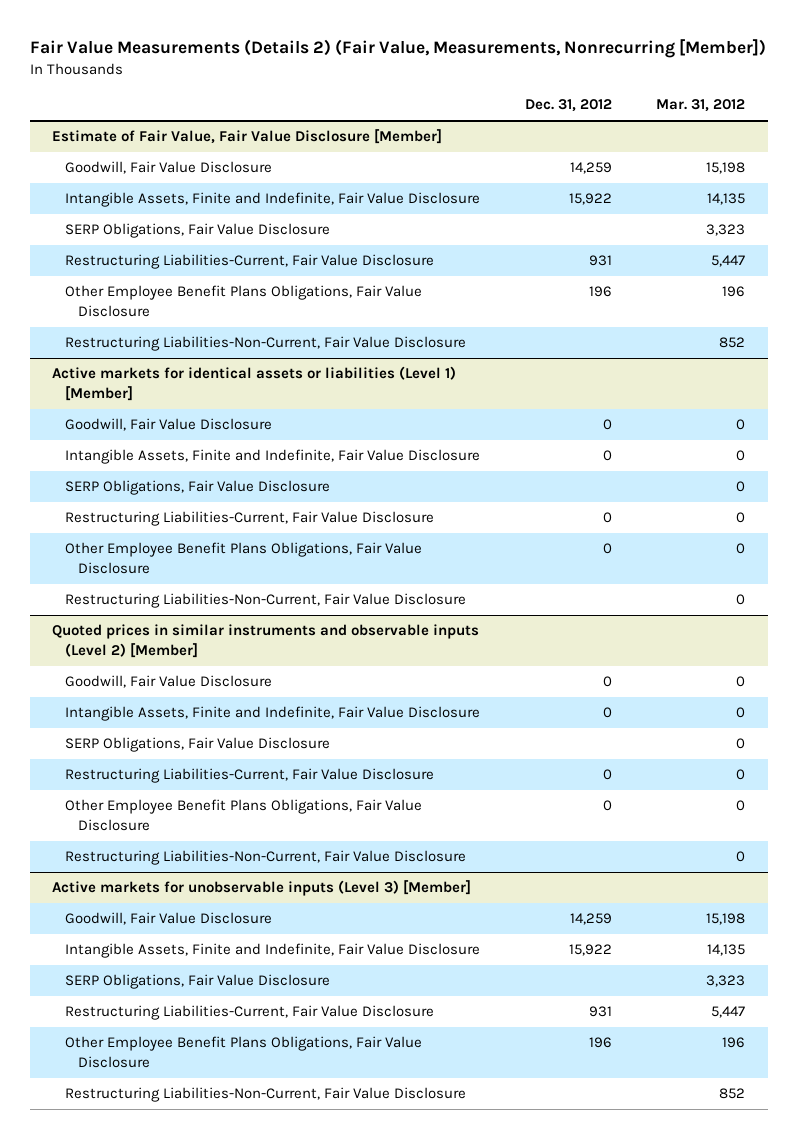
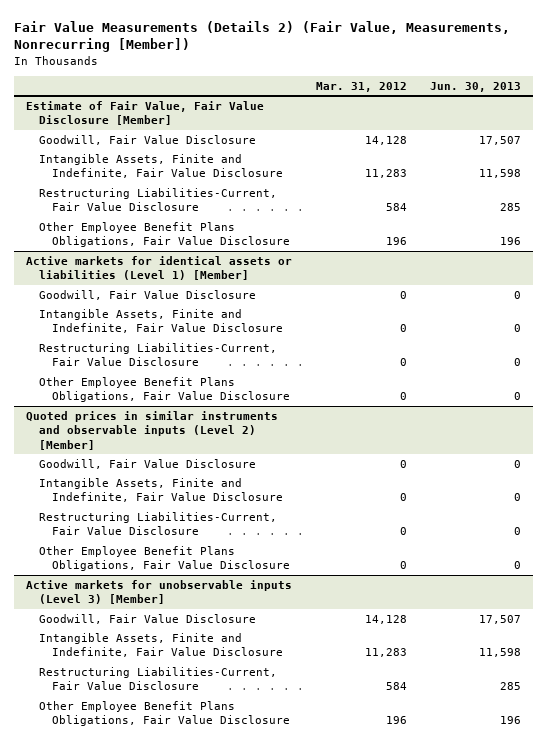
[524,99,612,113] Dec. 31, 2012 -> none
none -> [430,81,522,92] Jun. 30, 2013
[64,223,330,239] SERP Obligations, Fair Value Disclosure -> none
[706,162,746,175] 15,198 -> [364,135,407,145] 14,128
[707,193,746,206] 14,135 -> [364,169,407,179] 11,283
[711,255,746,268] 5,447 -> [385,203,407,212] 584
[64,336,466,352] Restructuring Liabilities-Non-Current, Fair Value Disclosure -> none
[64,480,330,496] SERP Obligations, Fair Value Disclosure -> none
[64,593,466,609] Restructuring Liabilities-Non-Current, Fair Value Disclosure -> none
[64,737,330,753] SERP Obligations, Fair Value Disclosure -> none
[64,850,466,866] Restructuring Liabilities-Non-Current, Fair Value Disclosure -> none
[64,974,330,990] SERP Obligations, Fair Value Disclosure -> none
[706,913,746,926] 15,198 -> [364,614,407,624] 14,128
[707,944,746,957] 14,135 -> [364,648,407,658] 11,283
[711,1006,746,1019] 5,447 -> [385,682,407,691] 584
[64,1087,466,1103] Restructuring Liabilities-Non-Current, Fair Value Disclosure -> none

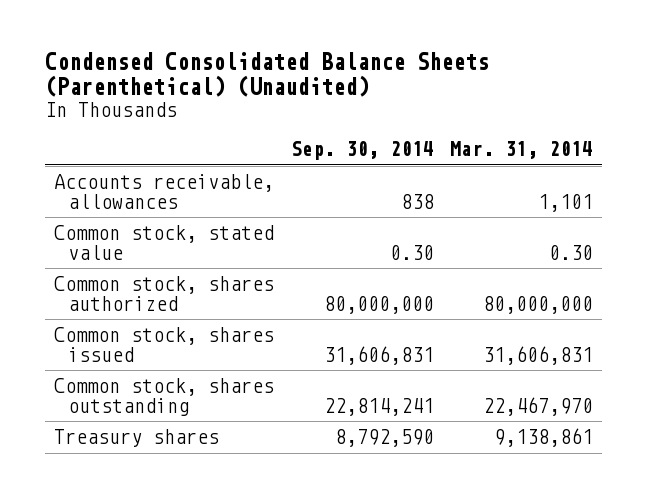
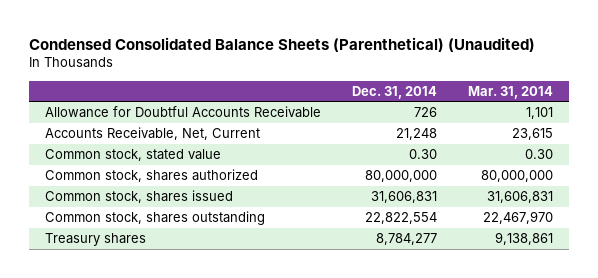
[290,141,434,161] Sep. 30, 2014 -> none
none -> [352,85,438,99] Dec. 31, 2014
[53,174,274,209] Accounts receivable, allowances -> [45,106,322,119] Allowance for Doubtful Accounts Receivable
none -> [45,127,261,141] Accounts Receivable, Net, Current

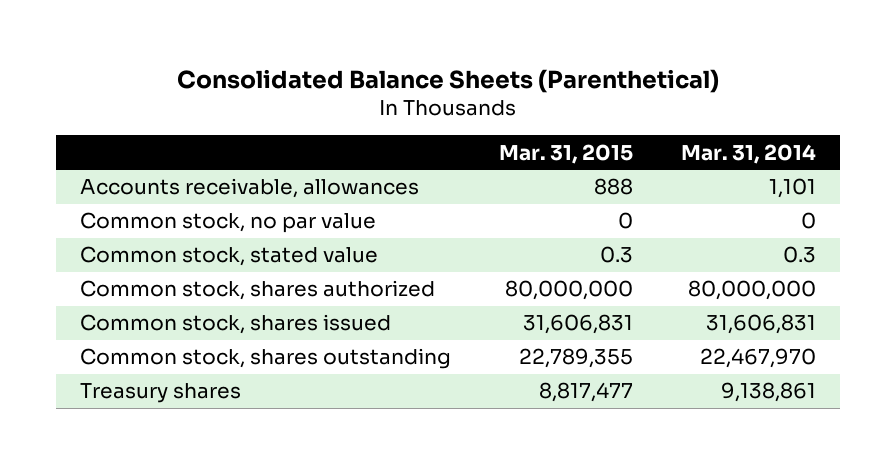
[29,36,536,52] Condensed Consolidated Balance Sheets (Parenthetical) (Unaudited) -> [176,68,719,93] Consolidated Balance Sheets (Parenthetical)
[352,85,438,99] Dec. 31, 2014 -> none
none -> [498,143,633,164] Mar. 31, 2015
[45,127,261,141] Accounts Receivable, Net, Current -> none
[45,106,322,119] Allowance for Doubtful Accounts Receivable -> [79,178,419,199] Accounts receivable, allowances
none -> [79,212,376,234] Common stock, no par value
[525,149,554,160] 0.30 -> [783,246,817,264] 0.3

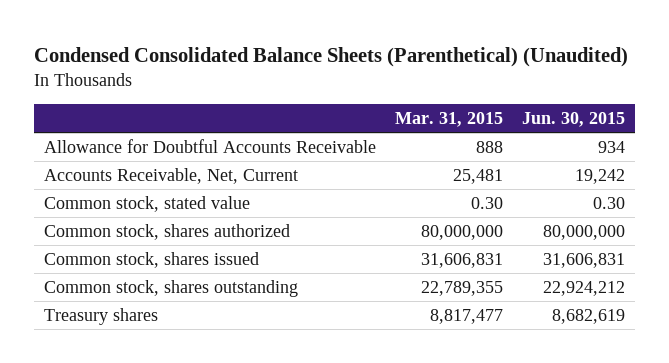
[176,68,719,93] Consolidated Balance Sheets (Parenthetical) -> [33,46,628,67] Condensed Consolidated Balance Sheets (Parenthetical) (Unaudited)
[681,143,817,164] Mar. 31, 2014 -> none
none -> [522,111,626,127] Jun. 30, 2015
[79,212,376,234] Common stock, no par value -> none
[79,178,419,199] Accounts receivable, allowances -> [43,138,376,153] Allowance for Doubtful Accounts Receivable
none -> [43,167,298,184] Accounts Receivable, Net, Current
[599,246,633,264] 0.3 -> [471,196,504,209] 0.30

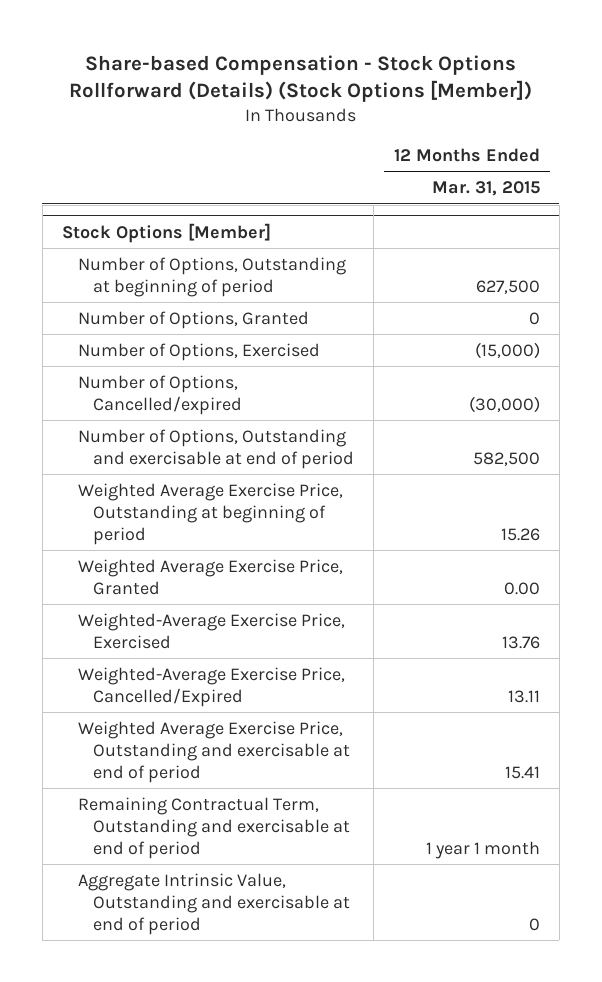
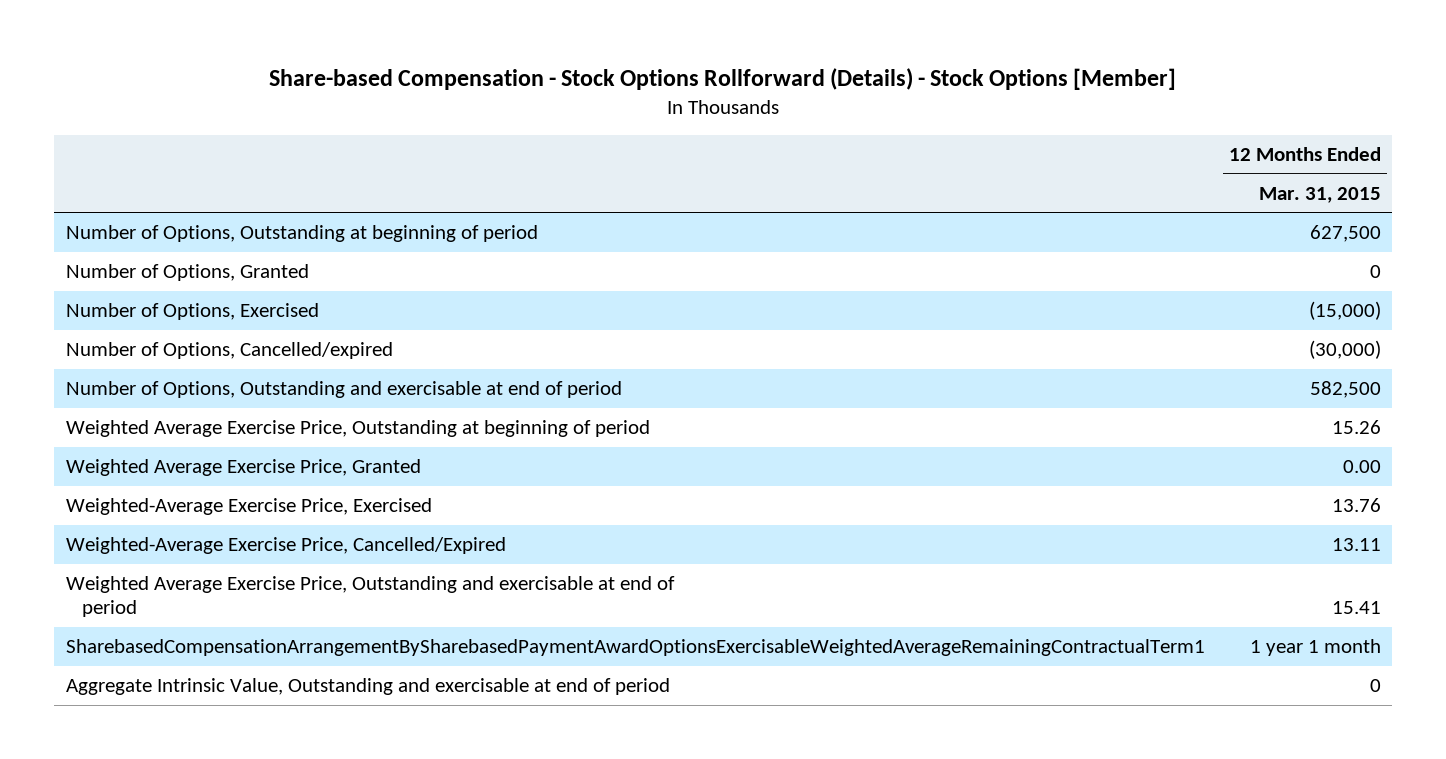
[68,54,532,103] Share-based Compensation - Stock Options Rollforward (Details) (Stock Options [Member]) -> [269,67,1177,90] Share-based Compensation - Stock Options Rollforward (Details) - Stock Options [Member]
[61,222,271,243] Stock Options [Member] -> none
[77,796,351,859] Remaining Contractual Term, Outstanding and exercisable at end of period -> [65,639,1205,657] SharebasedCompensationArrangementBySharebasedPaymentAwardOptionsExercisableWeightedAverageRemainingContractualTerm1

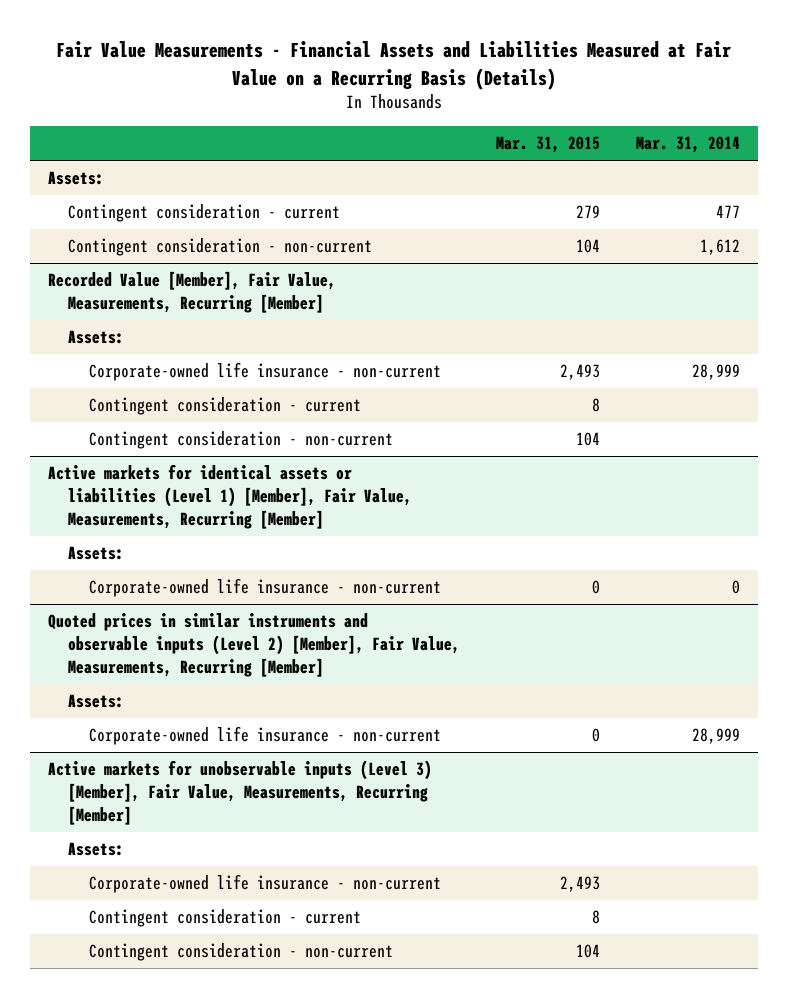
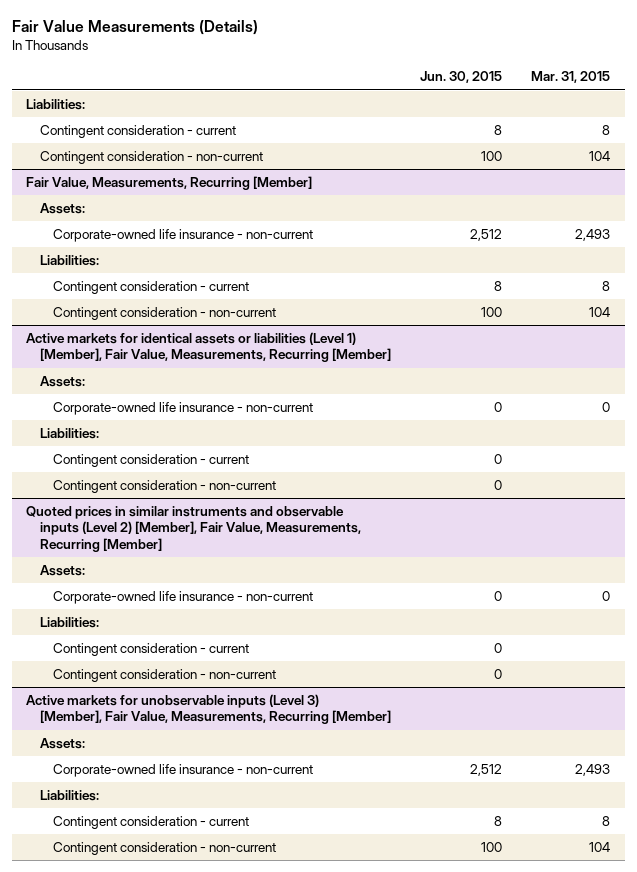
[56,41,732,90] Fair Value Measurements - Financial Assets and Liabilities Measured at Fair Value on a Recurring Basis (Details) -> [11,20,258,36] Fair Value Measurements (Details)
[636,136,741,154] Mar. 31, 2014 -> none
none -> [419,71,502,84] Jun. 30, 2015
[47,171,104,186] Assets: -> none
none -> [26,98,86,110] Liabilities:
[576,205,601,219] 279 -> [602,124,611,135] 8
[47,271,336,313] Recorded Value [Member], Fair Value, Measurements, Recurring [Member] -> [26,175,313,190] Fair Value, Measurements, Recurring [Member]
none -> [39,254,99,266] Liabilities:
none -> [39,427,99,439] Liabilities:
none -> [52,453,249,467] Contingent consideration - current
none -> [52,479,276,493] Contingent consideration - non-current
none -> [39,616,99,628] Liabilities:
none -> [52,642,249,656] Contingent consideration - current
none -> [52,668,276,682] Contingent consideration - non-current
none -> [39,789,99,801] Liabilities:

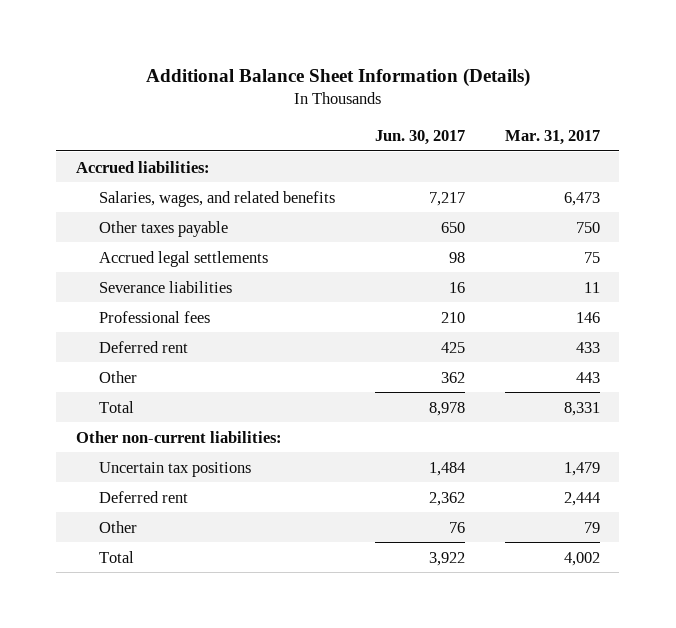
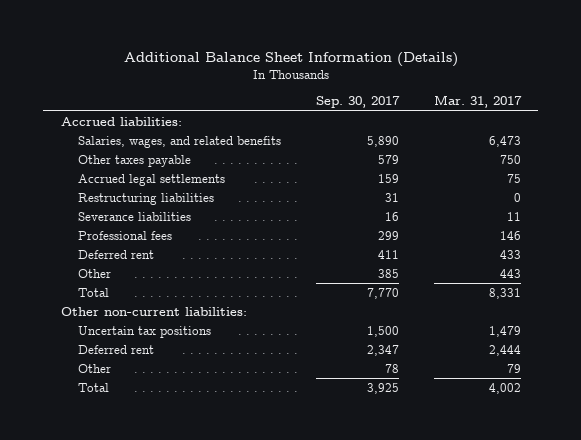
[375,130,466,146] Jun. 30, 2017 -> none
none -> [315,96,400,109] Sep. 30, 2017
none -> [78,192,215,205] Restructuring liabilities

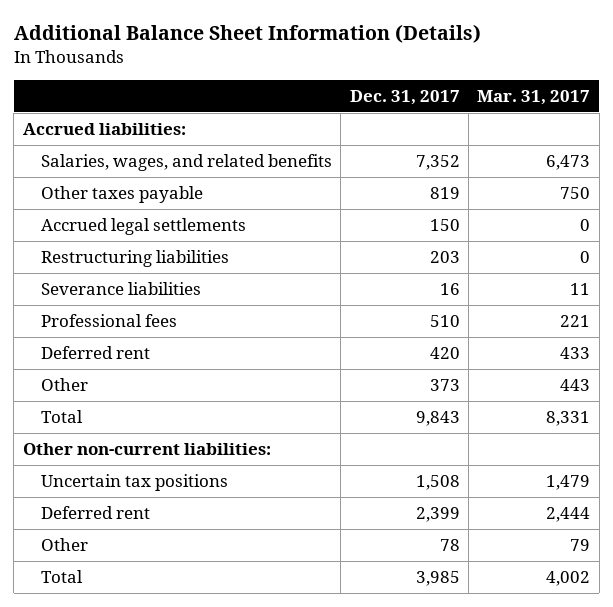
[315,96,400,109] Sep. 30, 2017 -> none
none -> [349,89,460,105] Dec. 31, 2017
[506,173,521,183] 75 -> [580,219,591,232] 0
[499,230,521,240] 146 -> [560,315,591,328] 221

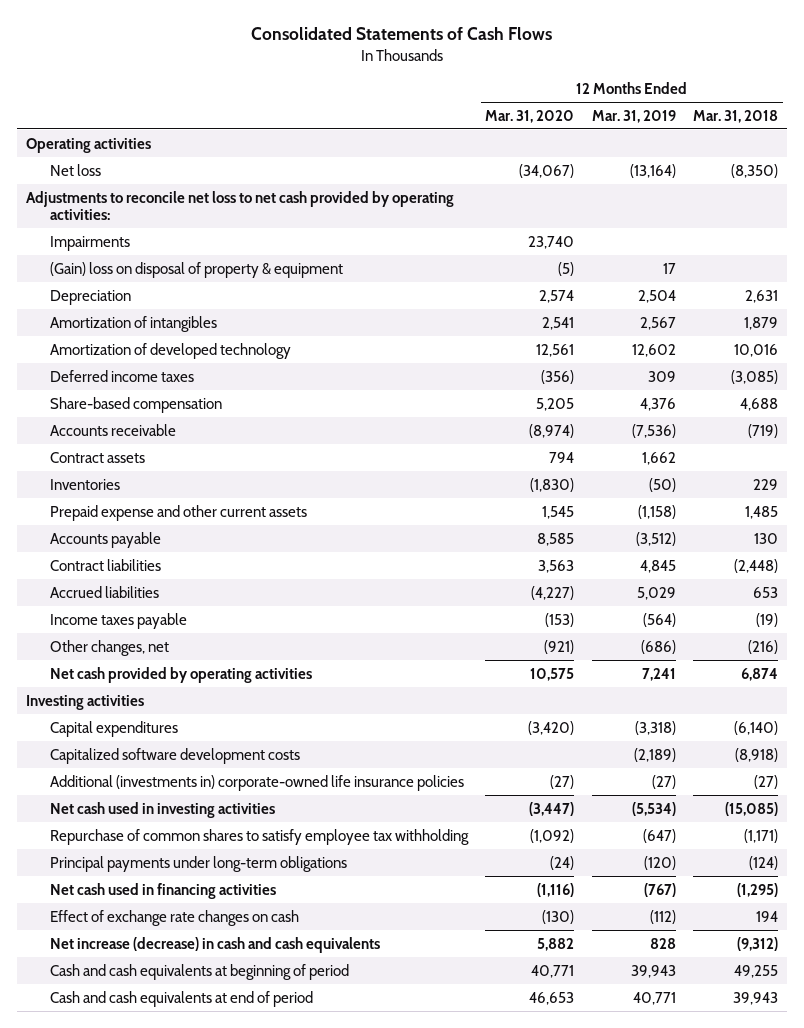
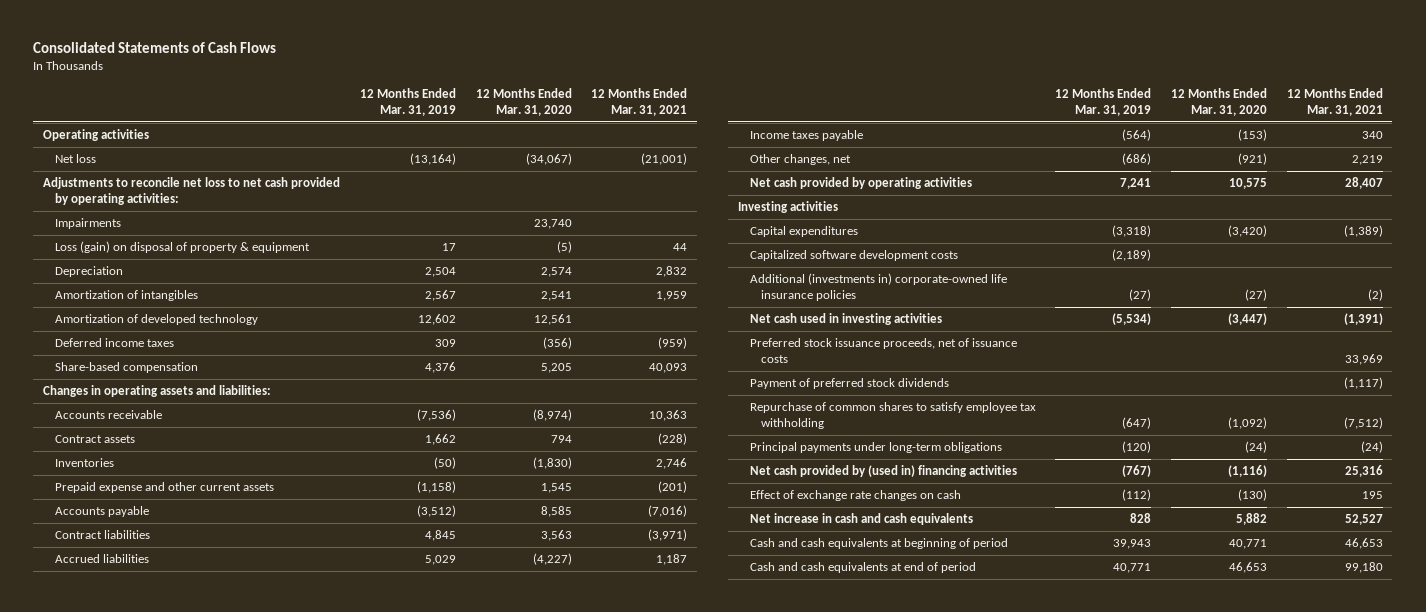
[693,109,779,123] Mar. 31, 2018 -> none
none -> [591,88,688,116] 12 Months Ended Mar. 31, 2021
[49,261,343,278] (Gain) loss on disposal of property & equipment -> [54,241,310,254] Loss (gain) on disposal of property & equipment
none -> [43,385,272,398] Changes in operating assets and liabilities:
none -> [749,338,1017,363] Preferred stock issuance proceeds, net of issuance costs
none -> [749,378,949,390] Payment of preferred stock dividends
[49,882,276,899] Net cash used in financing activities -> [749,465,1017,478] Net cash provided by (used in) financing activities
[49,936,380,953] Net increase (decrease) in cash and cash equivalents -> [749,513,973,526] Net increase in cash and cash equivalents

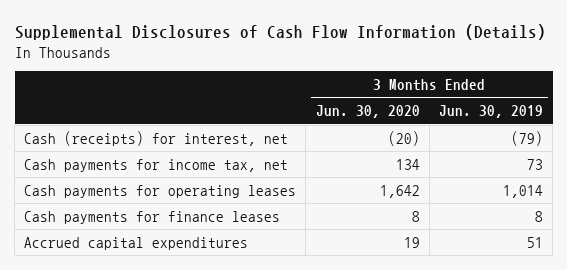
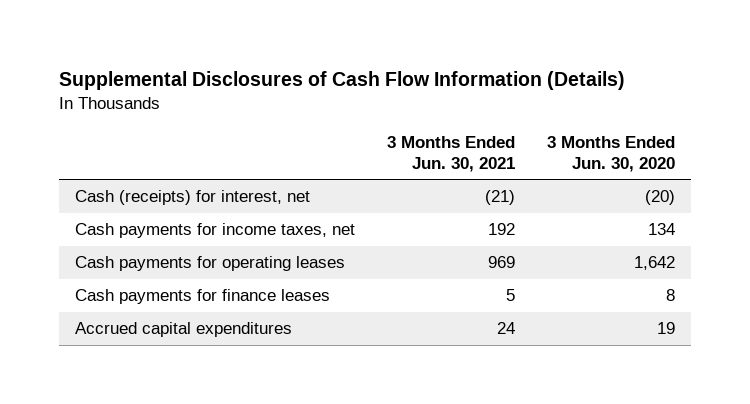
[438,105,543,119] Jun. 30, 2019 -> none
none -> [386,136,515,173] 3 Months Ended Jun. 30, 2021
[24,158,289,172] Cash payments for income tax, net -> [75,223,356,239] Cash payments for income taxes, net

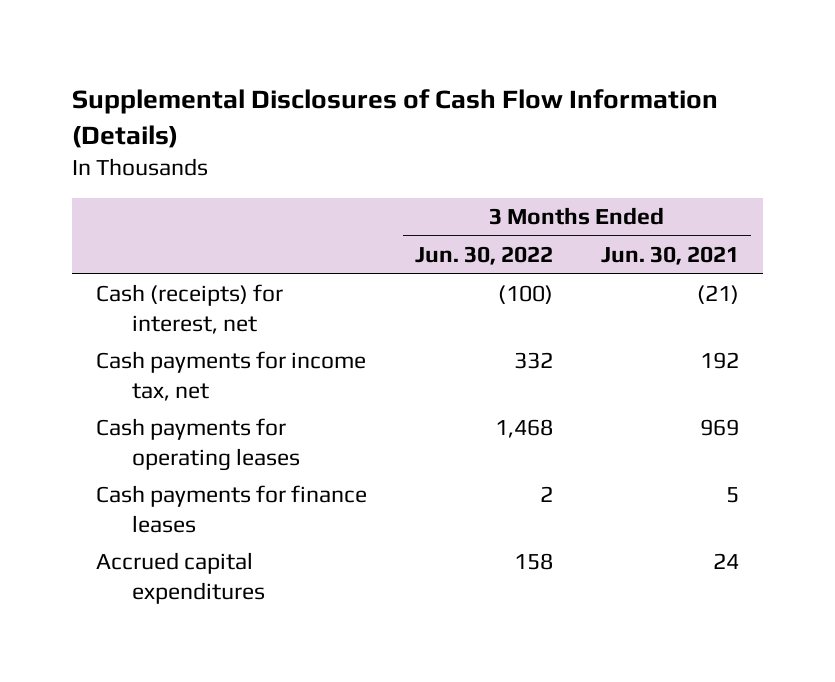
[546,136,675,173] 3 Months Ended Jun. 30, 2020 -> none
none -> [415,246,554,266] Jun. 30, 2022
[75,223,356,239] Cash payments for income taxes, net -> [96,351,367,401] Cash payments for income tax, net

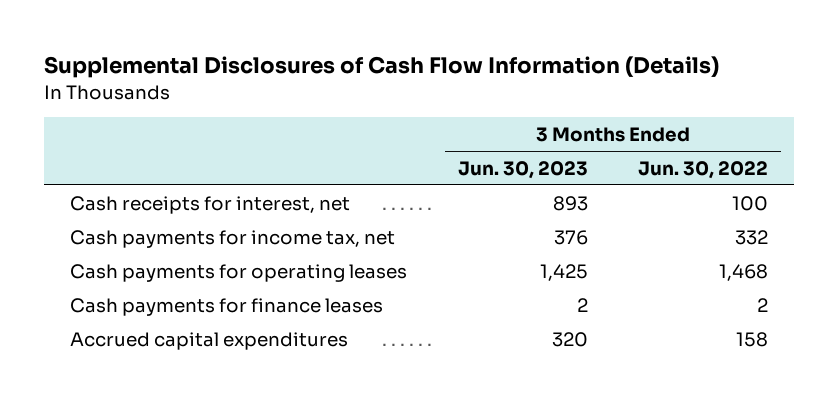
[601,246,740,266] Jun. 30, 2021 -> none
none -> [457,160,588,179] Jun. 30, 2023
[96,284,284,334] Cash (receipts) for interest, net -> [69,195,350,214] Cash receipts for interest, net
[498,285,554,305] (100) -> [732,195,769,211] 100

